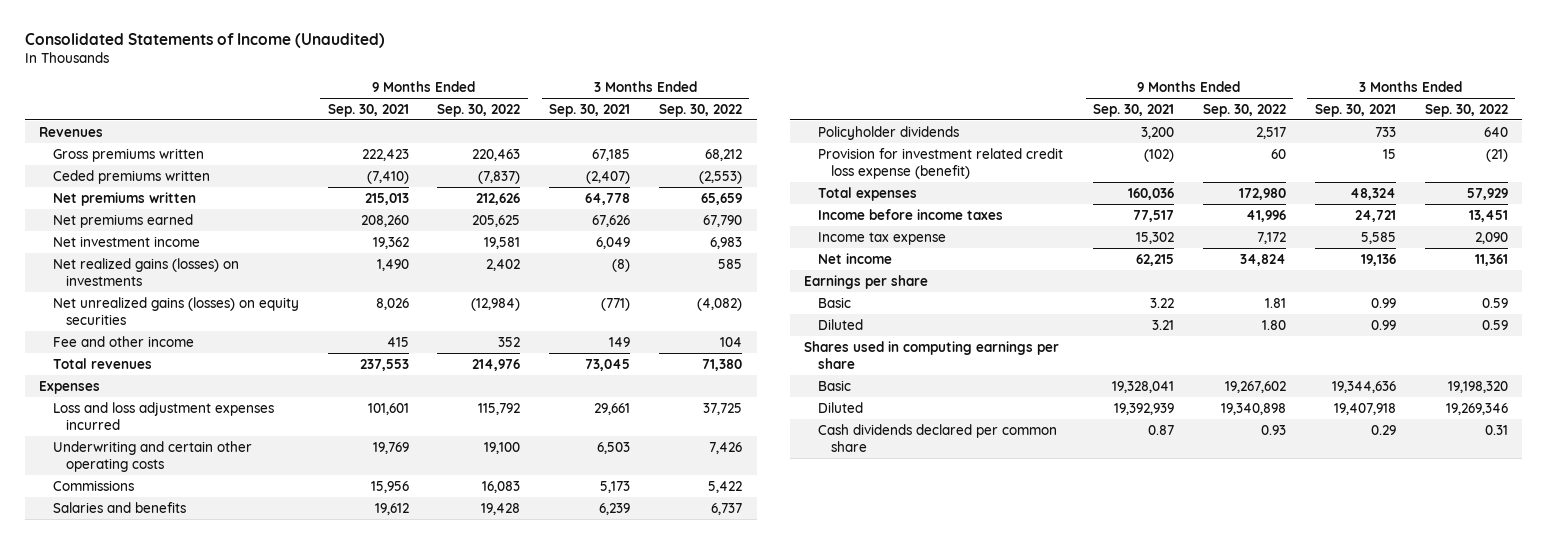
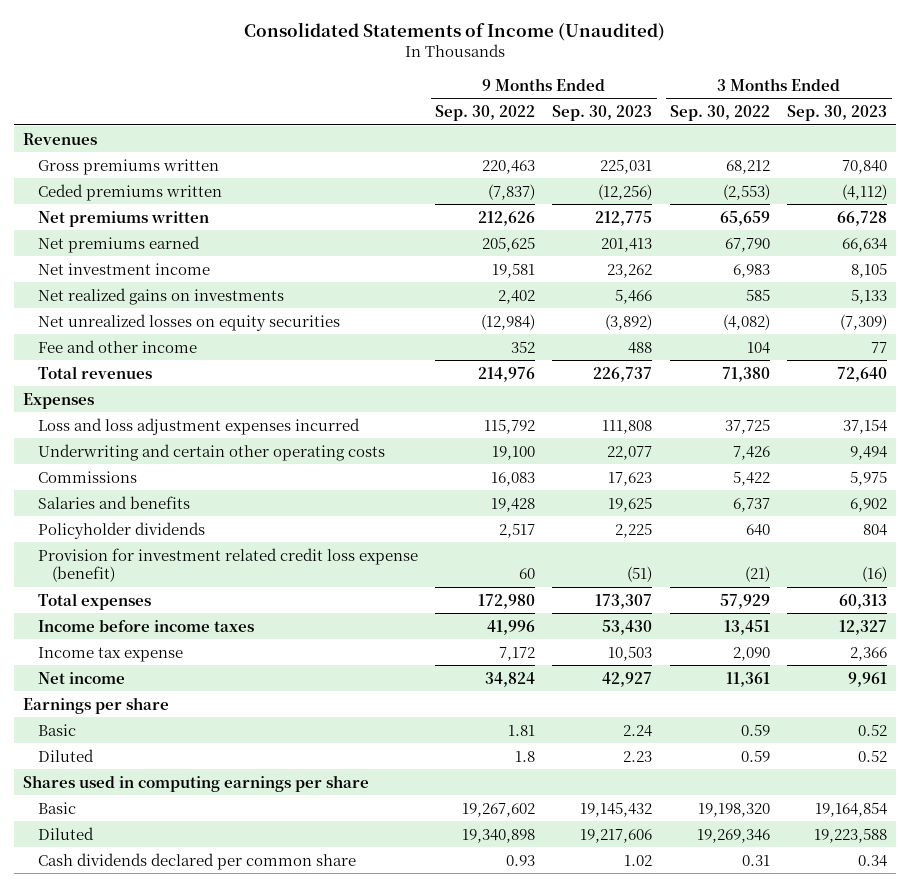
[327,103,409,117] Sep. 30, 2021 -> none
[549,103,631,117] Sep. 30, 2021 -> none
none -> [552,105,653,122] Sep. 30, 2023
none -> [787,105,888,122] Sep. 30, 2023
[52,257,239,286] Net realized gains (losses) on investments -> [37,287,284,305] Net realized gains on investments
[52,296,299,325] Net unrealized gains (losses) on equity securities -> [37,313,340,331] Net unrealized losses on equity securities
[1261,319,1286,330] 1.80 -> [515,750,536,762] 1.8

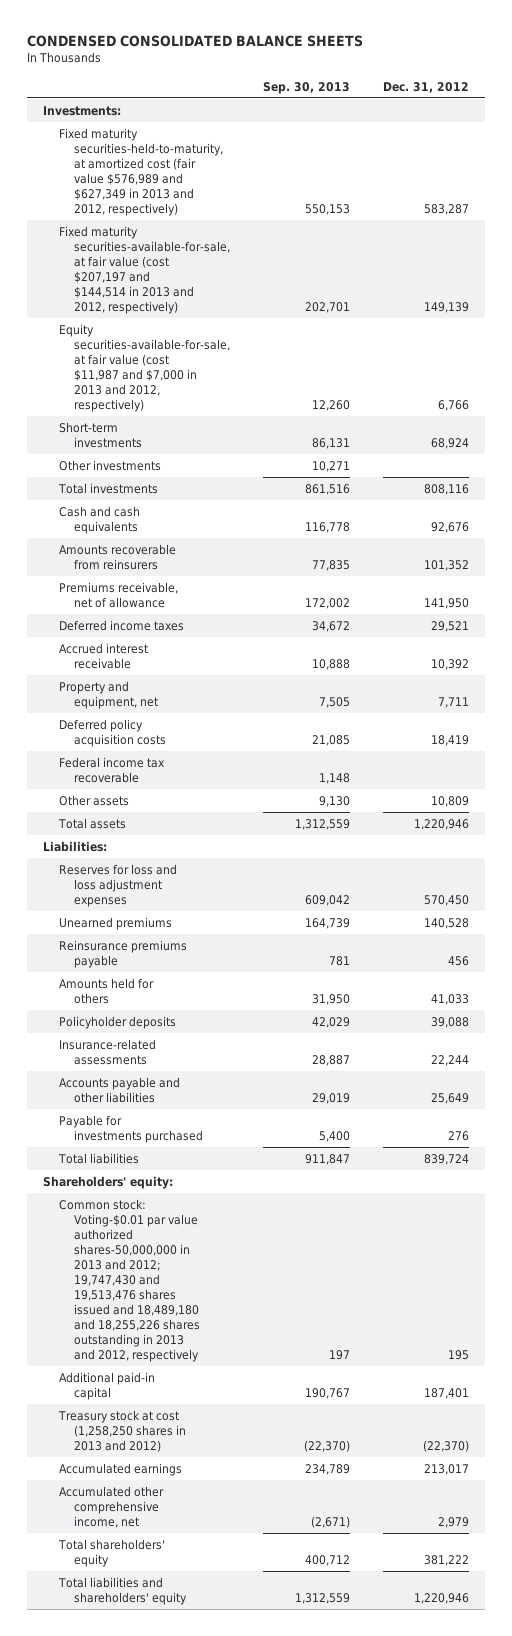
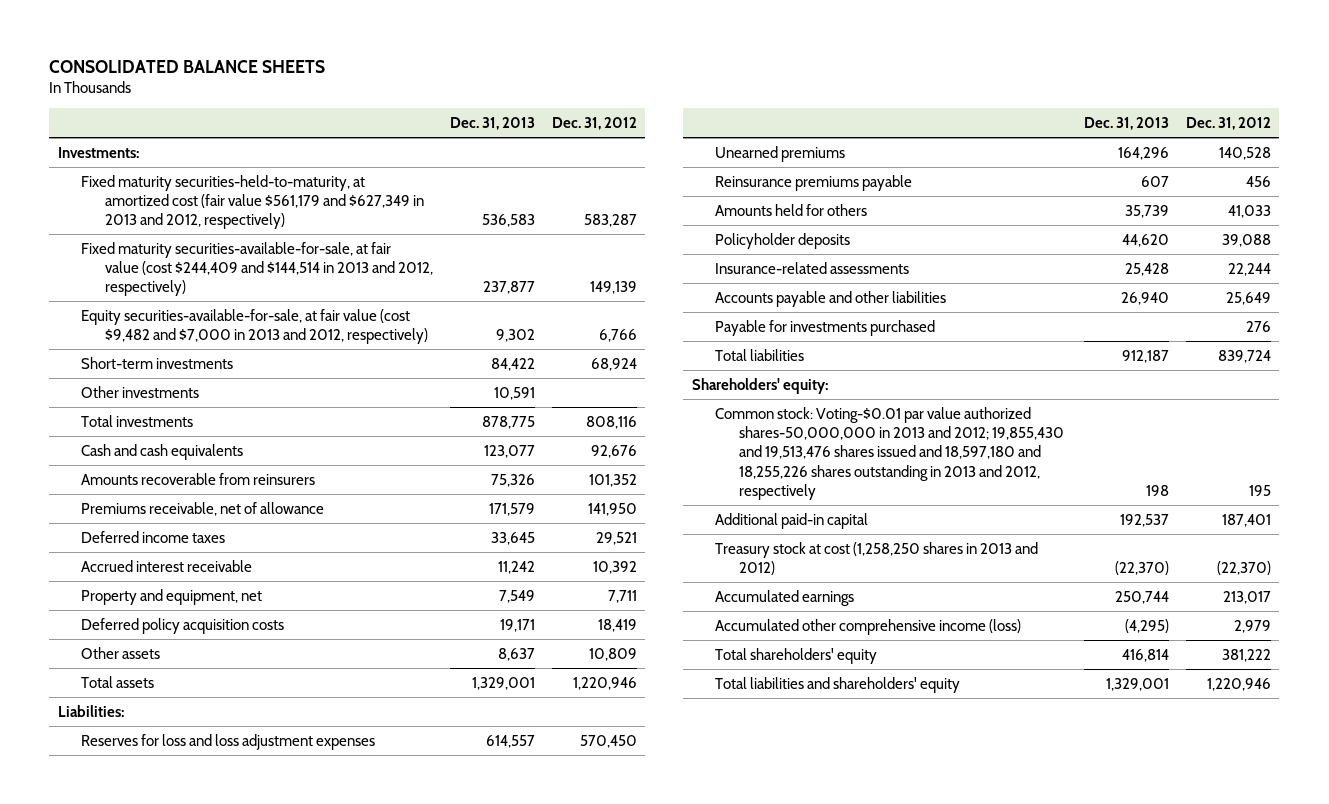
[26,34,363,47] CONDENSED CONSOLIDATED BALANCE SHEETS -> [49,59,326,73] CONSOLIDATED BALANCE SHEETS
[262,81,350,94] Sep. 30, 2013 -> none
none -> [449,117,535,131] Dec. 31, 2013
[58,128,224,217] Fixed maturity securities-held-to-maturity, at amortized cost (fair value $576,989 and $627,349 in 2013 and 2012, respectively) -> [81,174,424,230] Fixed maturity securities-held-to-maturity, at amortized cost (fair value $561,179 and $627,349 in 2013 and 2012, respectively)
[58,226,231,315] Fixed maturity securities-available-for-sale, at fair value (cost $207,197 and $144,514 in 2013 and 2012, respectively) -> [81,241,433,297] Fixed maturity securities-available-for-sale, at fair value (cost $244,409 and $144,514 in 2013 and 2012, respectively)
[58,324,231,413] Equity securities-available-for-sale, at fair value (cost $11,987 and $7,000 in 2013 and 2012, respectively) -> [81,308,428,344] Equity securities-available-for-sale, at fair value (cost $9,482 and $7,000 in 2013 and 2012, respectively)
[58,757,165,784] Federal income tax recoverable -> none
[58,1199,201,1363] Common stock: Voting-$0.01 par value authorized shares-50,000,000 in 2013 and 2012; 19,747,430 and 19,513,476 shares issued and 18,489,180 and 18,255,226 shares outstanding in 2013 and 2012, respectively -> [715,406,1064,501] Common stock: Voting-$0.01 par value authorized shares-50,000,000 in 2013 and 2012; 19,855,430 and 19,513,476 shares issued and 18,597,180 and 18,255,226 shares outstanding in 2013 and 2012, respectively
[58,1486,164,1529] Accumulated other comprehensive income, net -> [715,618,1022,635] Accumulated other comprehensive income (loss)

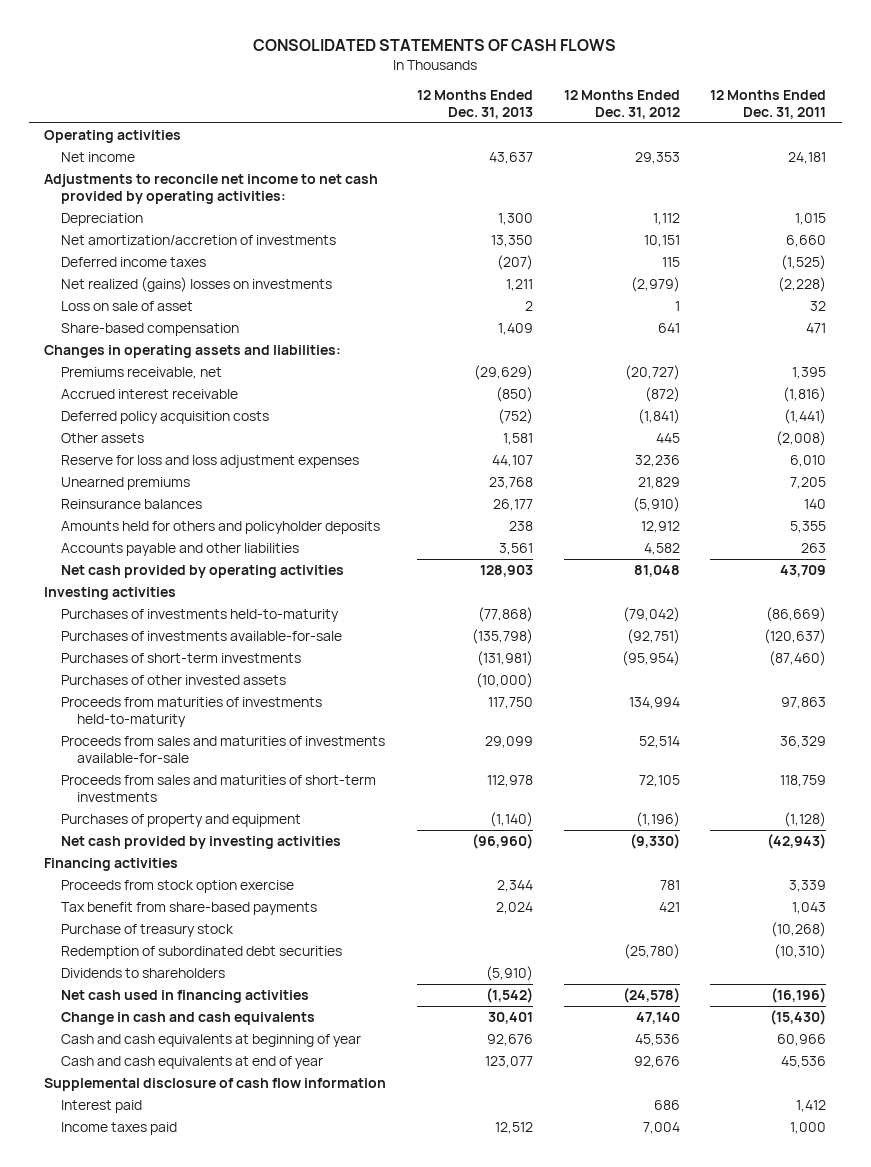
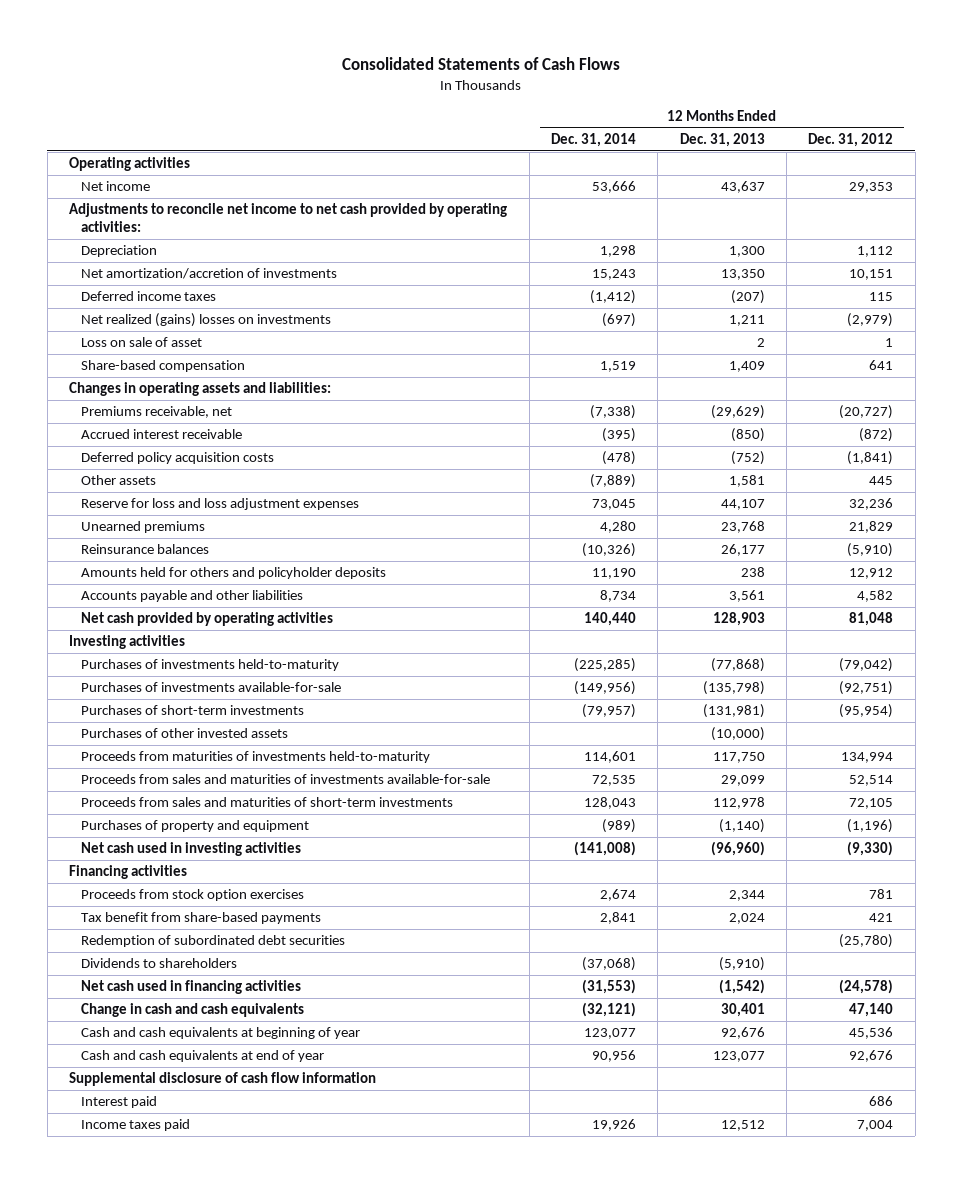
[253,38,617,51] CONSOLIDATED STATEMENTS OF CASH FLOWS -> [342,57,621,71] Consolidated Statements of Cash Flows
[710,90,827,119] 12 Months Ended Dec. 31, 2011 -> none
none -> [550,133,636,148] Dec. 31, 2014
[60,836,341,850] Net cash provided by investing activities -> [81,842,302,857] Net cash used in investing activities
[60,880,294,894] Proceeds from stock option exercise -> [81,889,305,902] Proceeds from stock option exercises
[60,924,234,938] Purchase of treasury stock -> none

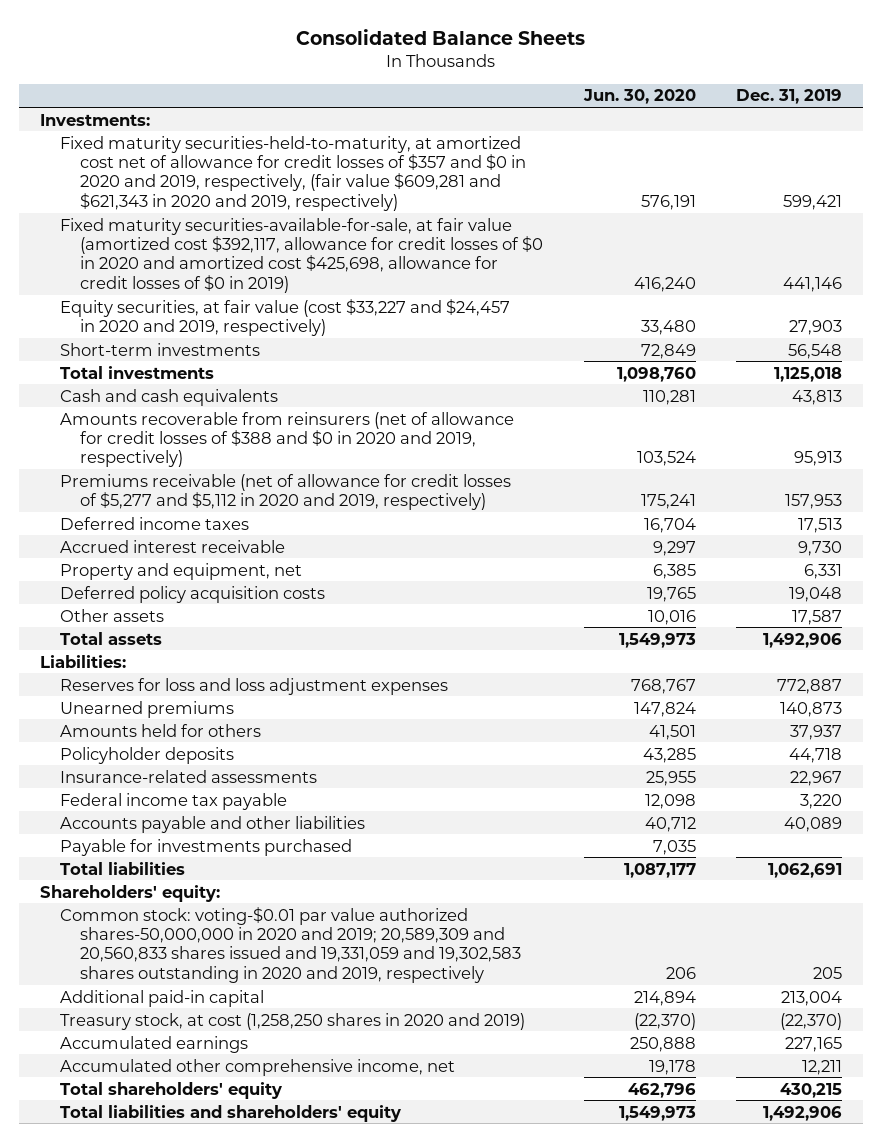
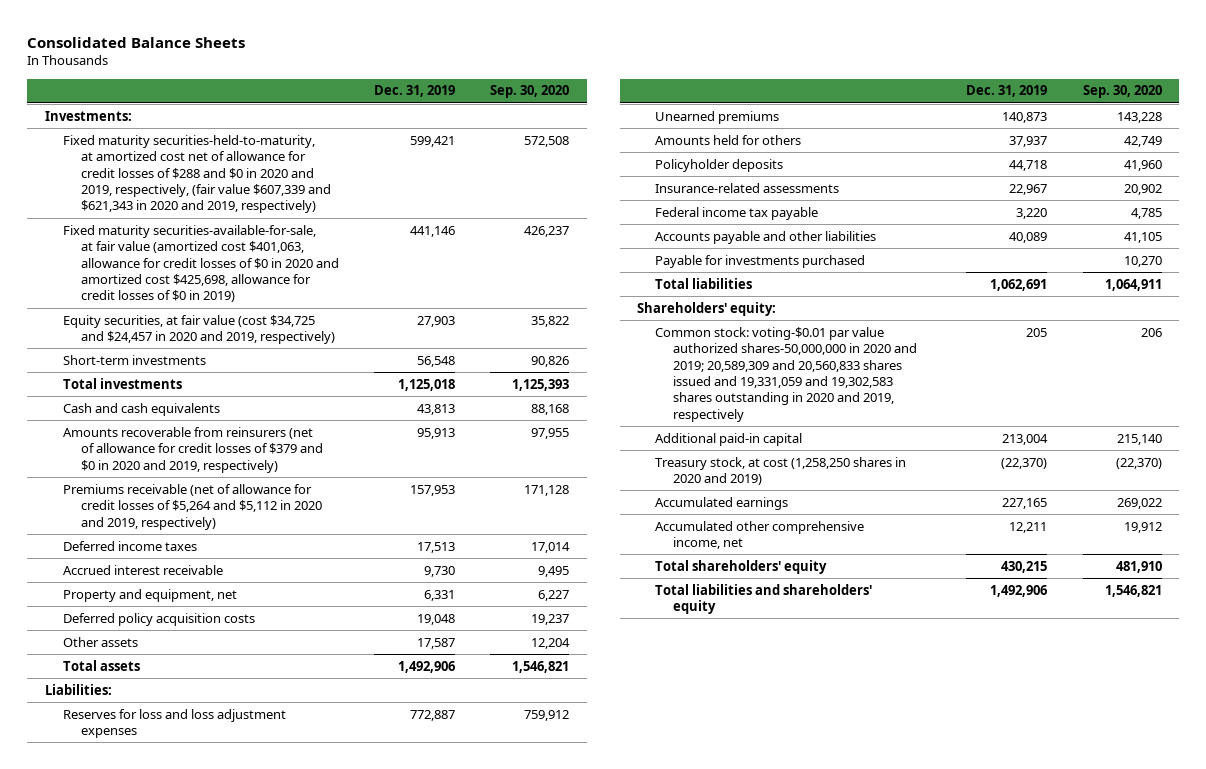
[582,89,696,105] Jun. 30, 2020 -> none
none -> [490,85,570,99] Sep. 30, 2020
[59,135,527,211] Fixed maturity securities-held-to-maturity, at amortized cost net of allowance for credit losses of $357 and $0 in 2020 and 2019, respectively, (fair value $609,281 and $621,343 in 2020 and 2019, respectively) -> [62,134,331,214] Fixed maturity securities-held-to-maturity, at amortized cost net of allowance for credit losses of $288 and $0 in 2020 and 2019, respectively, (fair value $607,339 and $621,343 in 2020 and 2019, respectively)
[59,217,544,293] Fixed maturity securities-available-for-sale, at fair value (amortized cost $392,117, allowance for credit losses of $0 in 2020 and amortized cost $425,698, allowance for credit losses of $0 in 2019) -> [62,224,339,303] Fixed maturity securities-available-for-sale, at fair value (amortized cost $401,063, allowance for credit losses of $0 in 2020 and amortized cost $425,698, allowance for credit losses of $0 in 2019)
[59,298,510,336] Equity securities, at fair value (cost $33,227 and $24,457 in 2020 and 2019, respectively) -> [62,314,335,345] Equity securities, at fair value (cost $34,725 and $24,457 in 2020 and 2019, respectively)
[59,411,514,468] Amounts recoverable from reinsurers (net of allowance for credit losses of $388 and $0 in 2020 and 2019, respectively) -> [62,426,323,473] Amounts recoverable from reinsurers (net of allowance for credit losses of $379 and $0 in 2020 and 2019, respectively)
[59,473,511,510] Premiums receivable (net of allowance for credit losses of $5,277 and $5,112 in 2020 and 2019, respectively) -> [62,483,322,530] Premiums receivable (net of allowance for credit losses of $5,264 and $5,112 in 2020 and 2019, respectively)

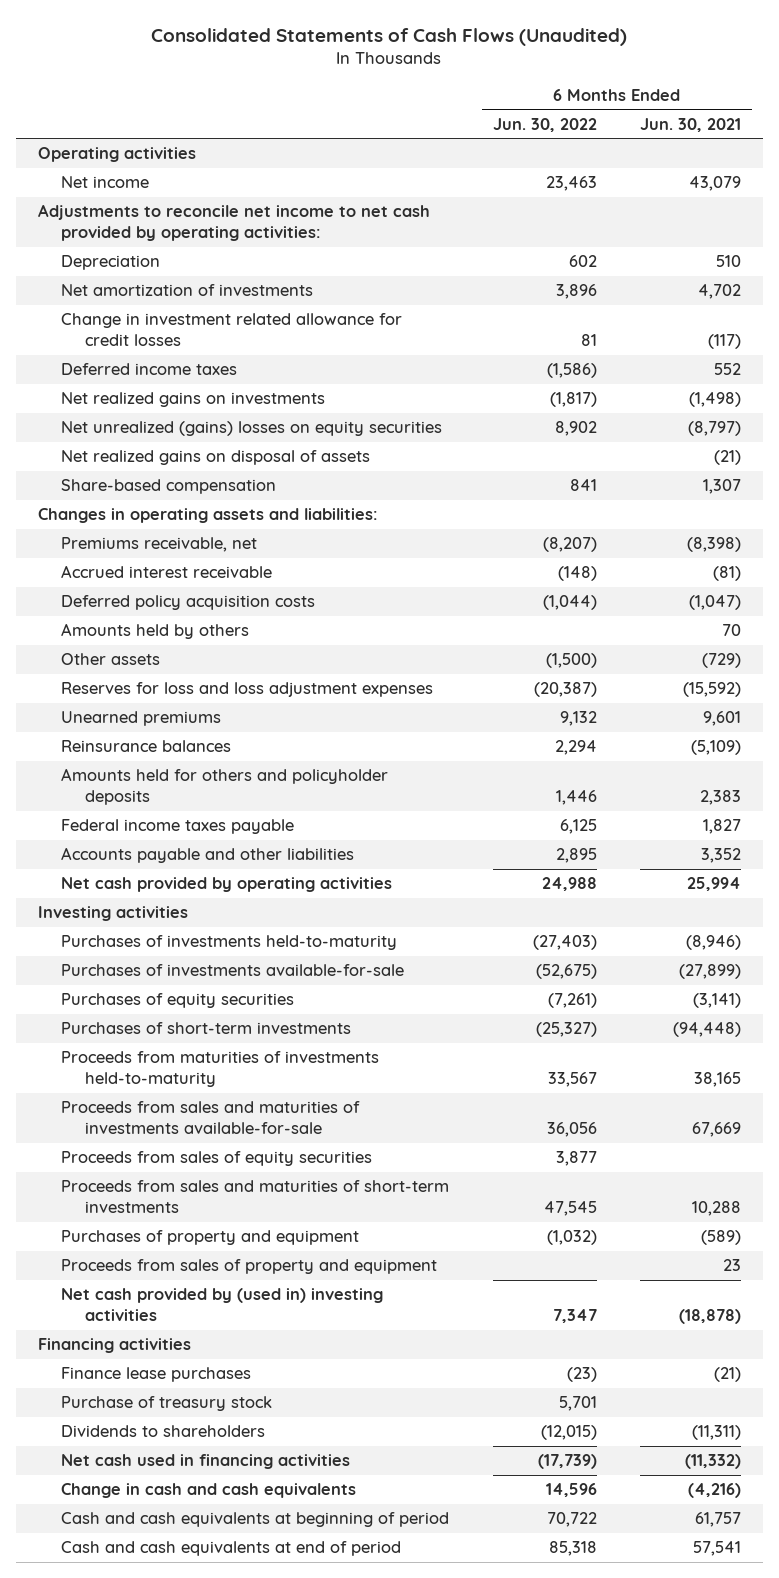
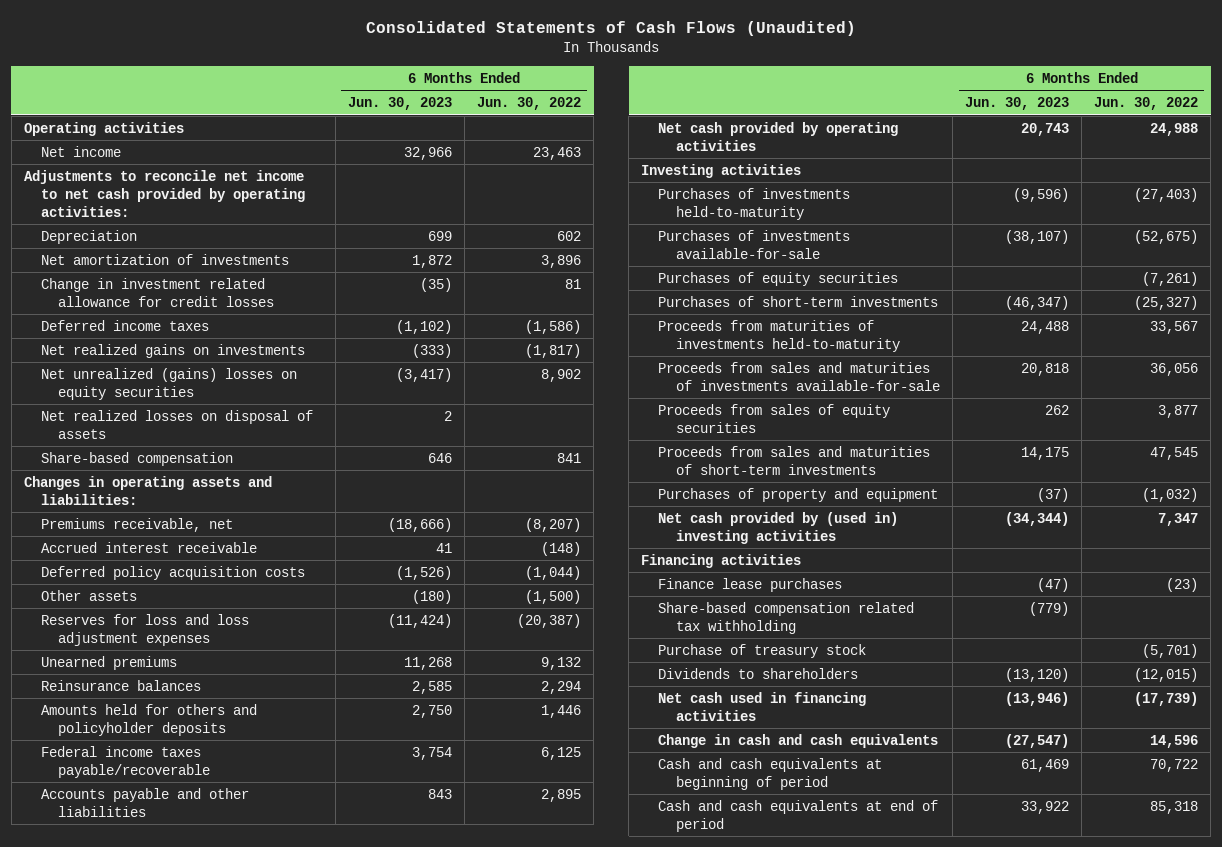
[639,117,741,132] Jun. 30, 2021 -> none
none -> [347,97,452,111] Jun. 30, 2023
[61,450,371,466] Net realized gains on disposal of assets -> [41,409,314,439] Net realized losses on disposal of assets
[61,623,250,640] Amounts held by others -> none
[61,819,295,835] Federal income taxes payable -> [41,745,211,778] Federal income taxes payable/recoverable
[61,1259,438,1275] Proceeds from sales of property and equipment -> none
none -> [658,601,915,634] Share-based compensation related tax withholding
[558,1396,597,1412] 5,701 -> [1142,643,1199,658] (5,701)

